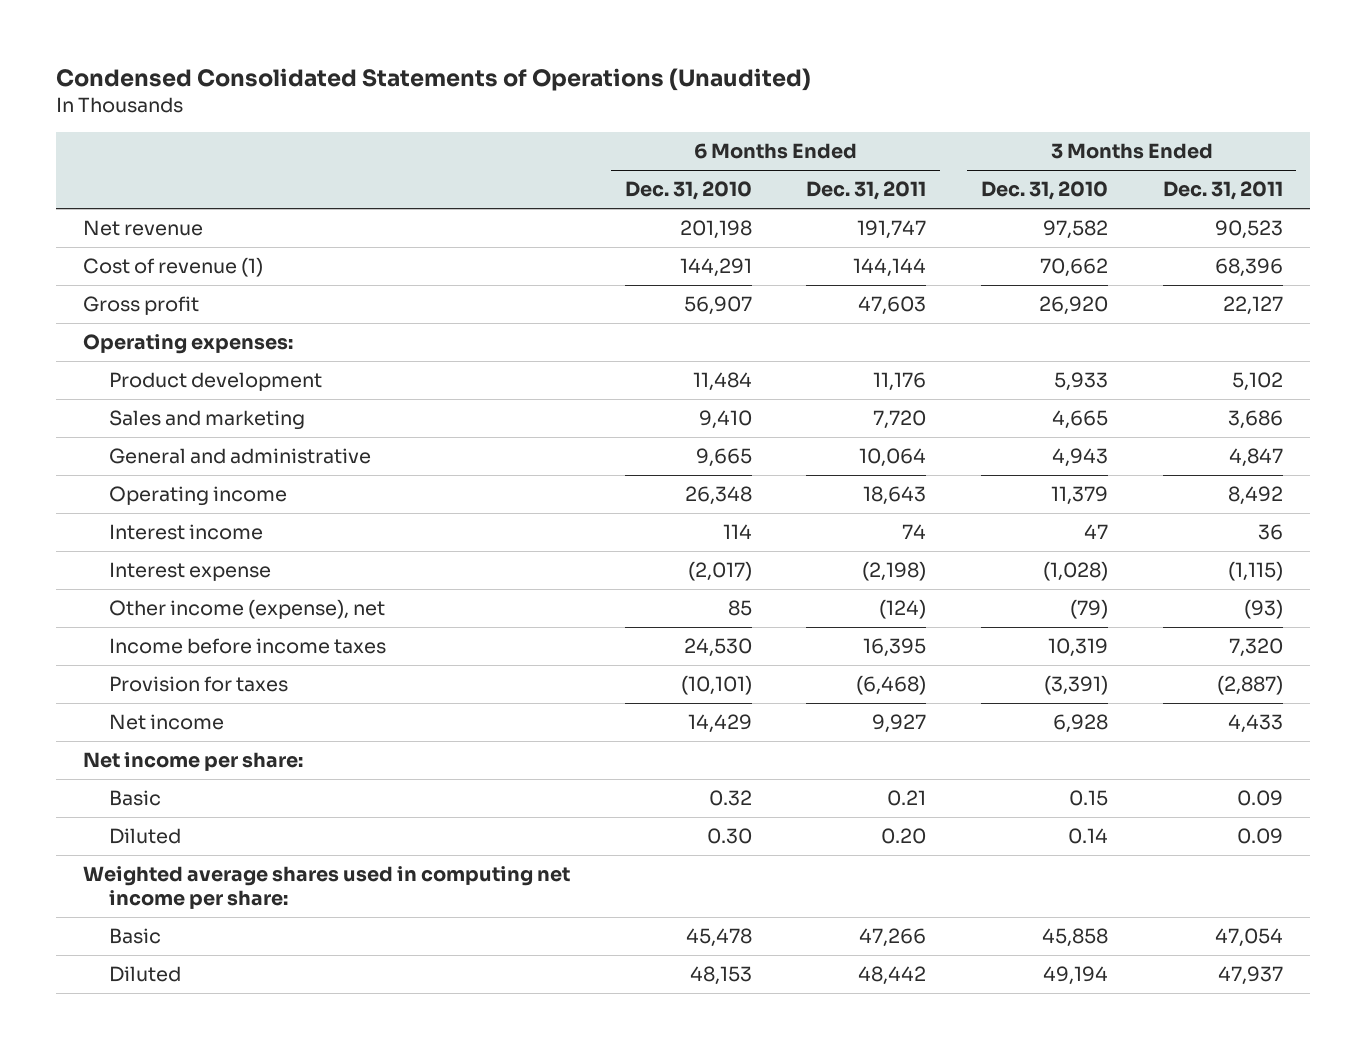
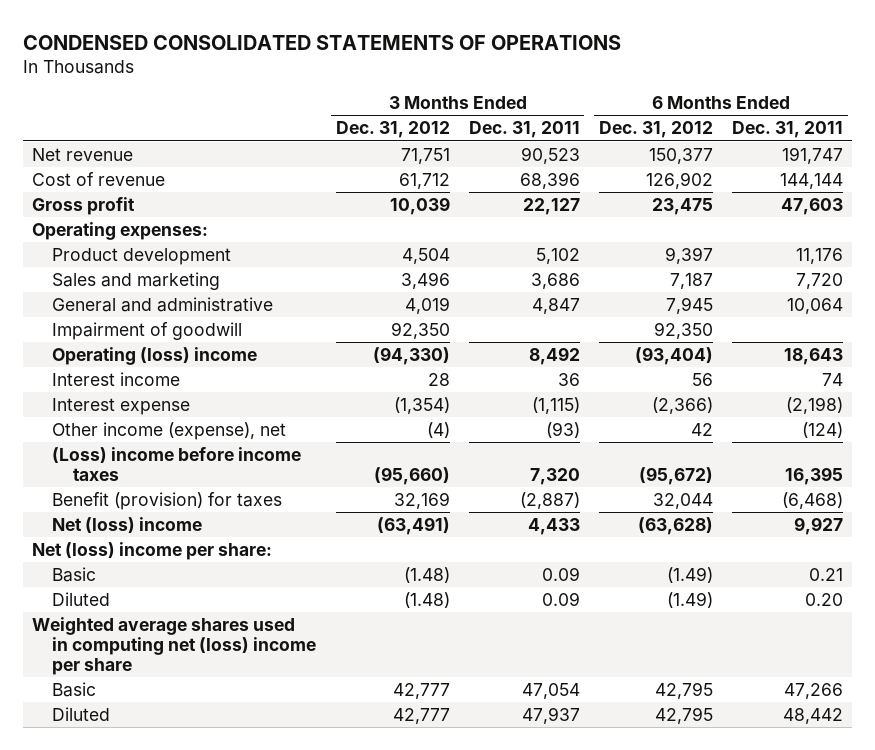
[56,68,812,92] Condensed Consolidated Statements of Operations (Unaudited) -> [22,34,621,50] CONDENSED CONSOLIDATED STATEMENTS OF OPERATIONS
[624,181,752,201] Dec. 31, 2010 -> none
[981,181,1109,201] Dec. 31, 2010 -> none
none -> [335,121,450,139] Dec. 31, 2012
none -> [598,121,713,139] Dec. 31, 2012
[83,257,264,278] Cost of revenue (1) -> [32,171,166,186] Cost of revenue
none -> [52,321,243,340] Impairment of goodwill
[109,486,288,507] Operating income -> [52,346,258,365] Operating (loss) income
[109,638,387,655] Income before income taxes -> [52,446,302,482] (Loss) income before income taxes
[109,676,289,693] Provision for taxes -> [52,491,283,510] Benefit (provision) for taxes
[109,714,225,731] Net income -> [52,516,203,533] Net (loss) income
[83,752,304,772] Net income per share: -> [32,541,273,560] Net (loss) income per share:
[83,866,571,909] Weighted average shares used in computing net income per share: -> [32,616,317,676] Weighted average shares used in computing net (loss) income per share

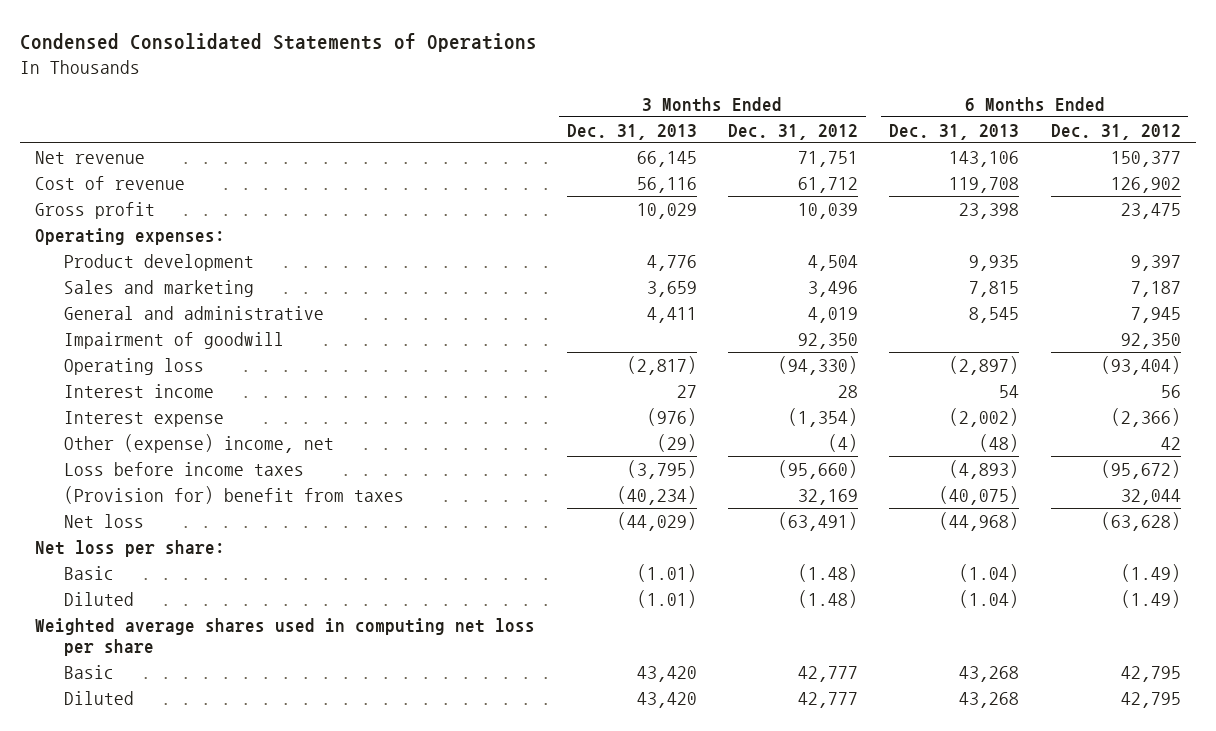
[22,34,621,50] CONDENSED CONSOLIDATED STATEMENTS OF OPERATIONS -> [19,33,537,53] Condensed Consolidated Statements of Operations
[468,121,580,139] Dec. 31, 2011 -> none
[731,121,843,139] Dec. 31, 2011 -> none
none -> [566,123,697,140] Dec. 31, 2013
none -> [889,123,1020,140] Dec. 31, 2013
[52,346,258,365] Operating (loss) income -> [64,357,205,375] Operating loss
[52,421,287,440] Other income (expense), net -> [64,433,335,453] Other (expense) income, net
[52,446,302,482] (Loss) income before income taxes -> [64,461,305,476] Loss before income taxes
[52,491,283,510] Benefit (provision) for taxes -> [64,485,405,504] (Provision for) benefit from taxes
[52,516,203,533] Net (loss) income -> [64,513,145,528] Net loss
[32,541,273,560] Net (loss) income per share: -> [35,539,226,557] Net loss per share:
[32,616,317,676] Weighted average shares used in computing net (loss) income per share -> [35,617,536,656] Weighted average shares used in computing net loss per share

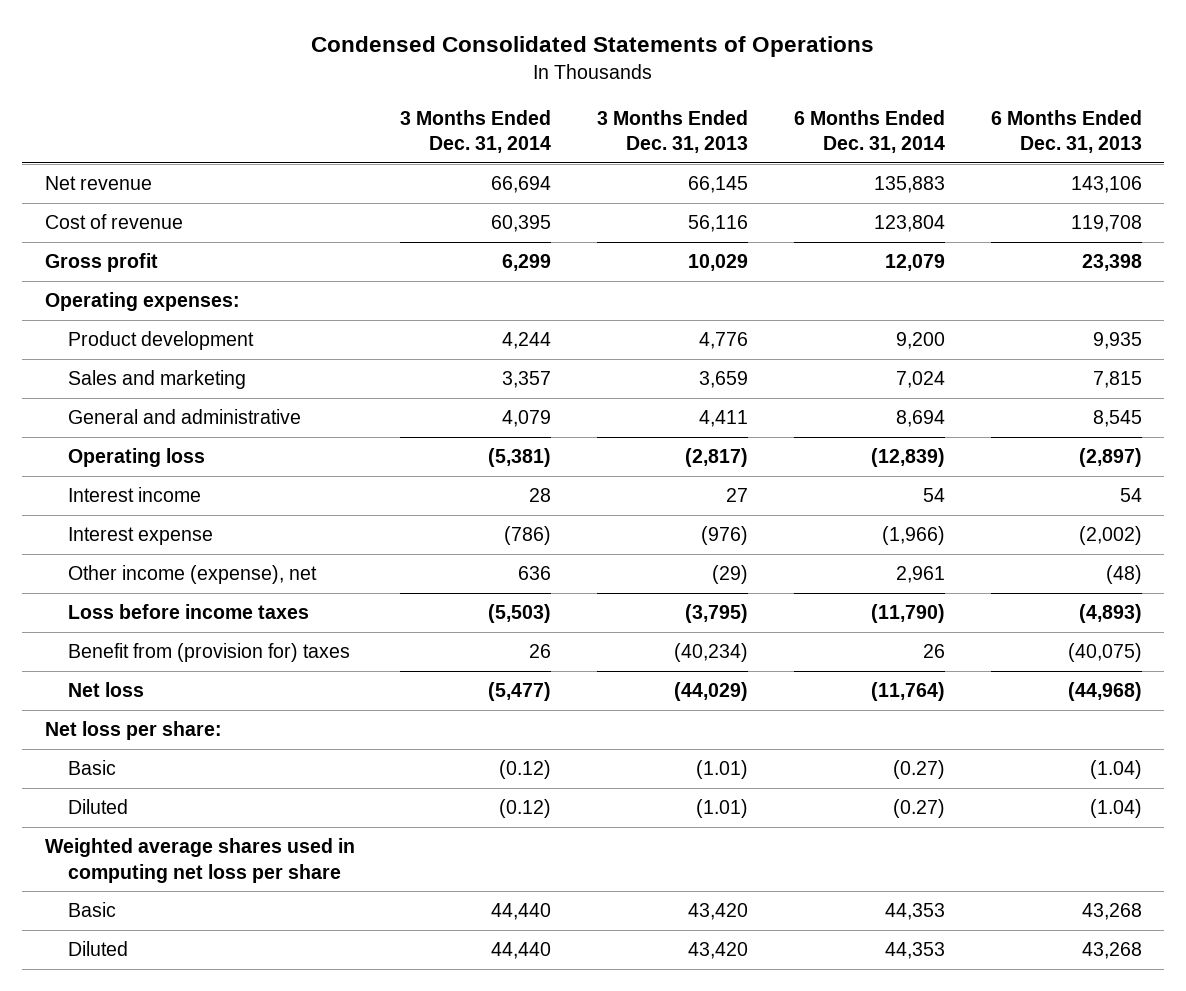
[727,123,858,140] Dec. 31, 2012 -> none
[1050,123,1181,140] Dec. 31, 2012 -> none
none -> [400,109,552,153] 3 Months Ended Dec. 31, 2014
none -> [793,109,945,153] 6 Months Ended Dec. 31, 2014
[64,331,285,349] Impairment of goodwill -> none
[64,433,335,453] Other (expense) income, net -> [68,565,318,585] Other income (expense), net
[64,485,405,504] (Provision for) benefit from taxes -> [68,643,351,663] Benefit from (provision for) taxes

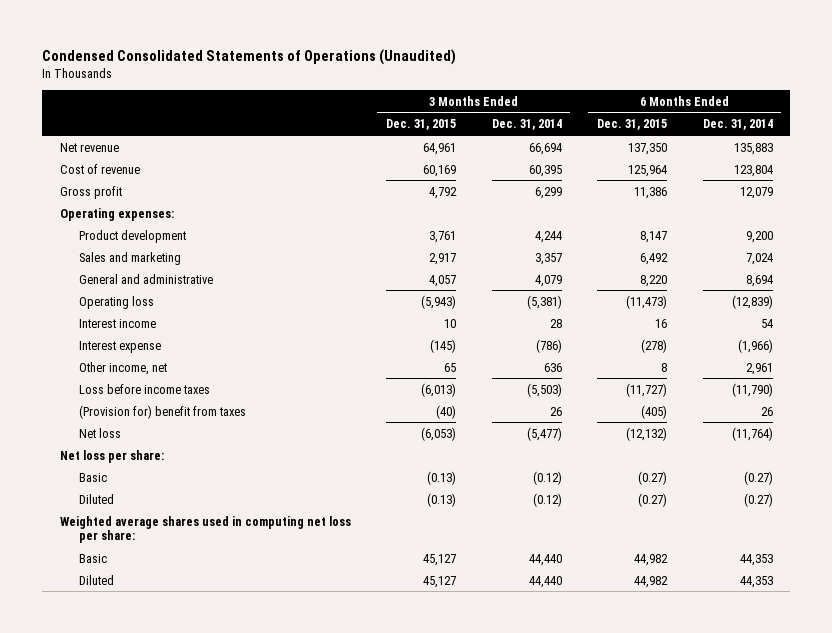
[311,36,875,58] Condensed Consolidated Statements of Operations -> [41,49,456,66] Condensed Consolidated Statements of Operations (Unaudited)
[597,109,749,153] 3 Months Ended Dec. 31, 2013 -> none
[990,109,1142,153] 6 Months Ended Dec. 31, 2013 -> none
none -> [386,119,457,131] Dec. 31, 2015
none -> [597,119,668,131] Dec. 31, 2015
[68,565,318,585] Other income (expense), net -> [78,361,167,375] Other income, net
[68,643,351,663] Benefit from (provision for) taxes -> [78,404,246,419] (Provision for) benefit from taxes
[44,838,355,883] Weighted average shares used in computing net loss per share -> [59,515,351,544] Weighted average shares used in computing net loss per share:

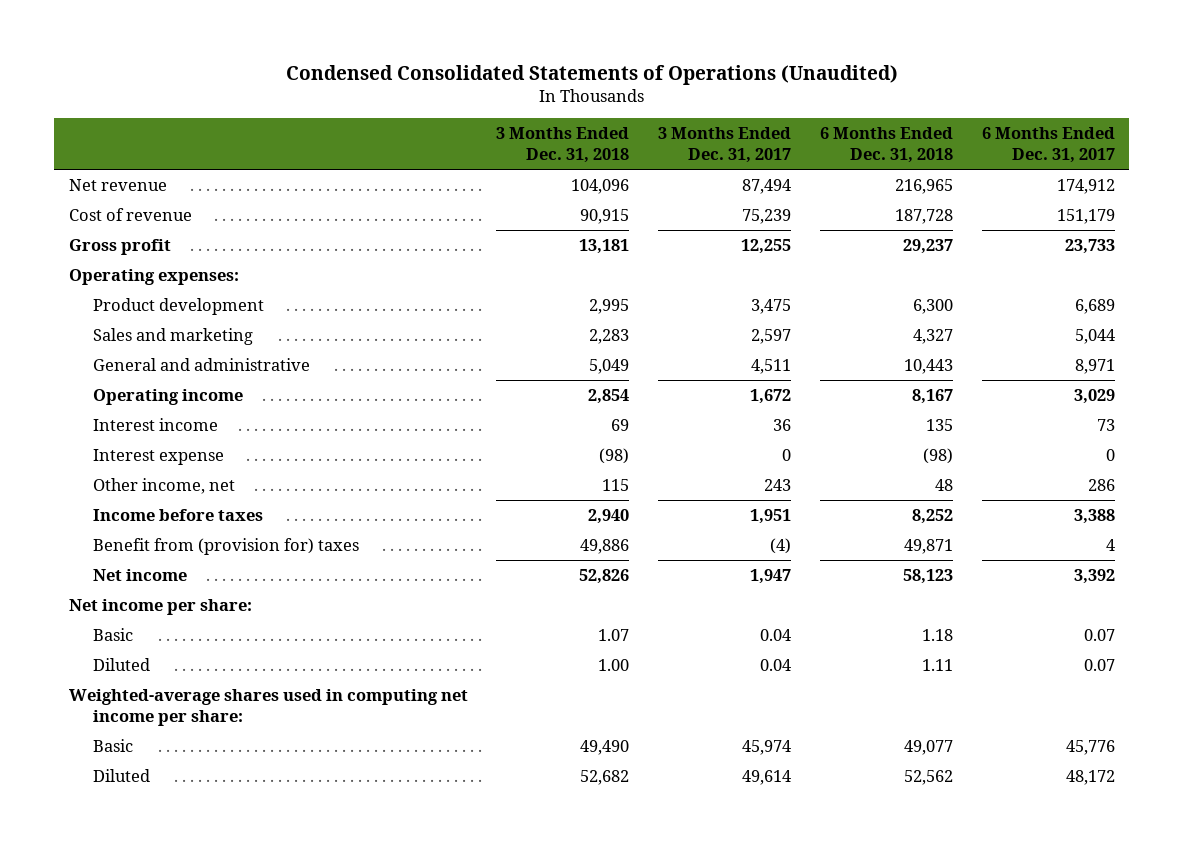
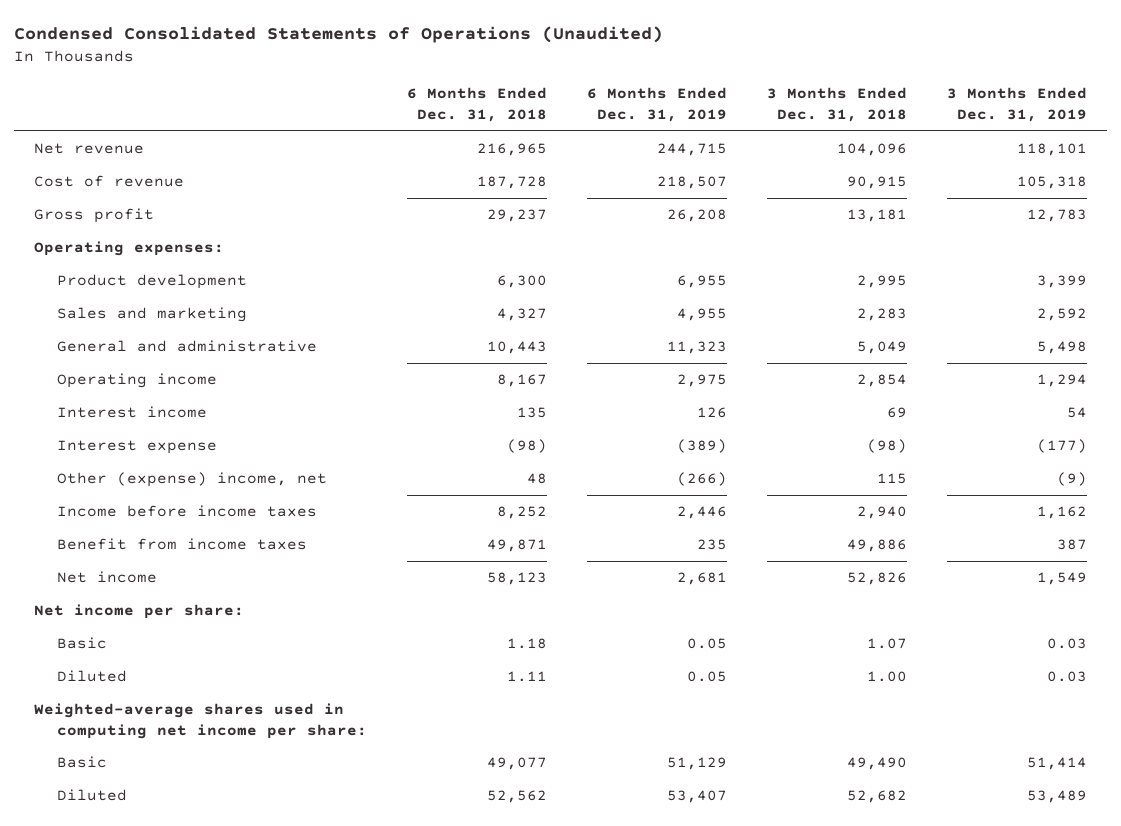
[658,127,792,164] 3 Months Ended Dec. 31, 2017 -> none
[981,127,1115,164] 6 Months Ended Dec. 31, 2017 -> none
none -> [586,87,727,122] 6 Months Ended Dec. 31, 2019
none -> [946,87,1087,122] 3 Months Ended Dec. 31, 2019
[92,478,235,495] Other income, net -> [57,472,328,488] Other (expense) income, net
[92,509,263,522] Income before taxes -> [57,505,318,518] Income before income taxes
[92,538,359,556] Benefit from (provision for) taxes -> [57,538,308,551] Benefit from income taxes

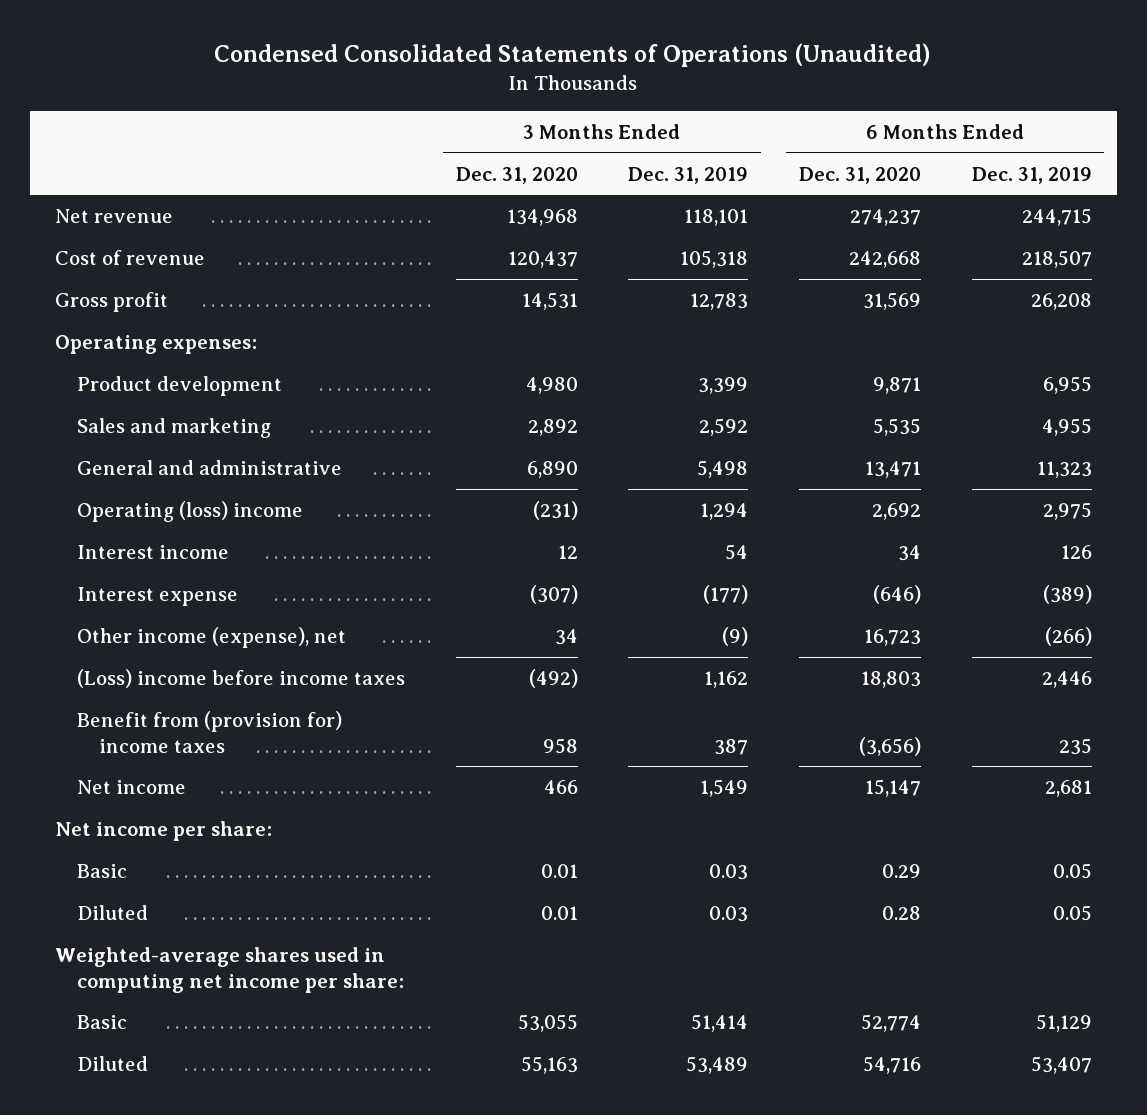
[406,87,547,122] 6 Months Ended Dec. 31, 2018 -> none
[766,87,907,122] 3 Months Ended Dec. 31, 2018 -> none
none -> [455,166,578,184] Dec. 31, 2020
none -> [798,166,921,184] Dec. 31, 2020
[57,373,218,389] Operating income -> [77,501,304,523] Operating (loss) income
[57,472,328,488] Other (expense) income, net -> [77,627,347,649] Other income (expense), net
[57,505,318,518] Income before income taxes -> [77,669,406,689] (Loss) income before income taxes
[57,538,308,551] Benefit from income taxes -> [77,711,343,753] Benefit from (provision for) income taxes

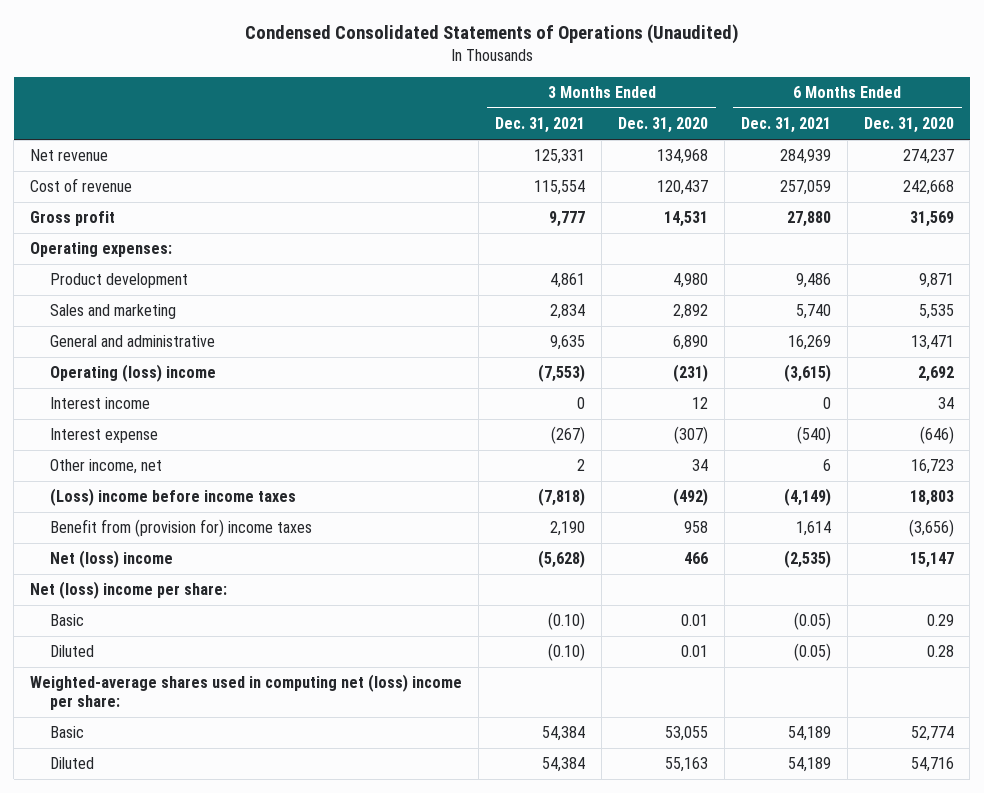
[628,166,749,184] Dec. 31, 2019 -> none
[971,166,1092,184] Dec. 31, 2019 -> none
none -> [495,117,586,134] Dec. 31, 2021
none -> [740,117,831,134] Dec. 31, 2021
[77,627,347,649] Other income (expense), net -> [49,459,162,475] Other income, net
[77,780,187,795] Net income -> [49,550,173,569] Net (loss) income
[55,821,273,842] Net income per share: -> [30,581,228,600] Net (loss) income per share:
[55,947,405,993] Weighted-average shares used in computing net income per share: -> [30,674,463,710] Weighted-average shares used in computing net (loss) income per share:

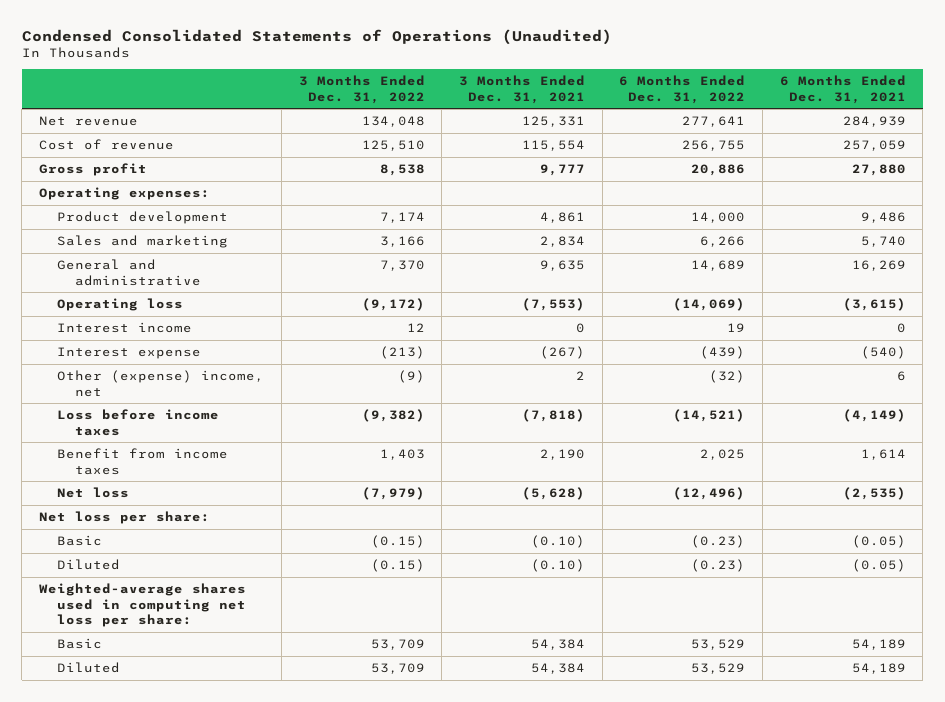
[617,117,708,134] Dec. 31, 2020 -> none
[863,117,954,134] Dec. 31, 2020 -> none
none -> [298,75,425,104] 3 Months Ended Dec. 31, 2022
none -> [619,75,746,104] 6 Months Ended Dec. 31, 2022
[49,364,216,383] Operating (loss) income -> [57,298,184,312] Operating loss
[49,459,162,475] Other income, net -> [57,370,265,397] Other (expense) income, net
[49,488,296,507] (Loss) income before income taxes -> [57,409,220,436] Loss before income taxes
[49,519,312,538] Benefit from (provision for) income taxes -> [57,448,229,475] Benefit from income taxes
[49,550,173,569] Net (loss) income -> [57,487,130,499] Net loss
[30,581,228,600] Net (loss) income per share: -> [38,511,210,525] Net loss per share:
[30,674,463,710] Weighted-average shares used in computing net (loss) income per share: -> [38,583,247,627] Weighted-average shares used in computing net loss per share:

